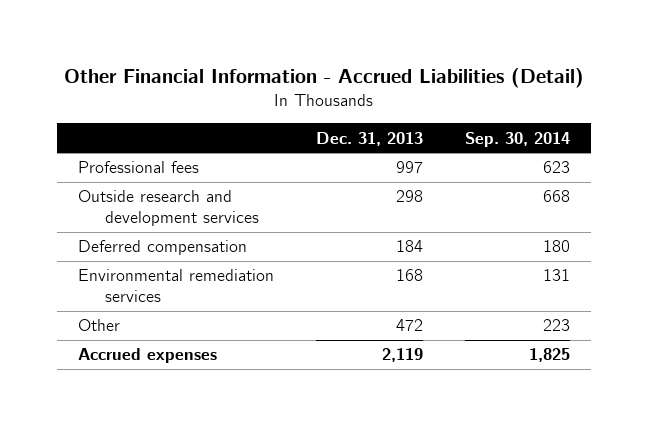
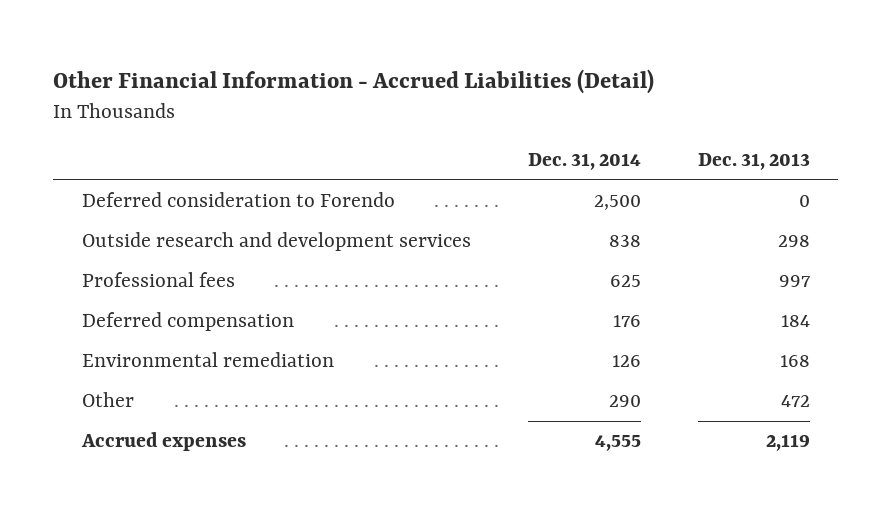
[465,131,571,147] Sep. 30, 2014 -> none
none -> [527,153,641,171] Dec. 31, 2014
none -> [81,192,395,208] Deferred consideration to Forendo
[77,161,199,174] Professional fees -> [81,272,235,288] Professional fees
[77,269,274,303] Environmental remediation services -> [81,352,334,368] Environmental remediation

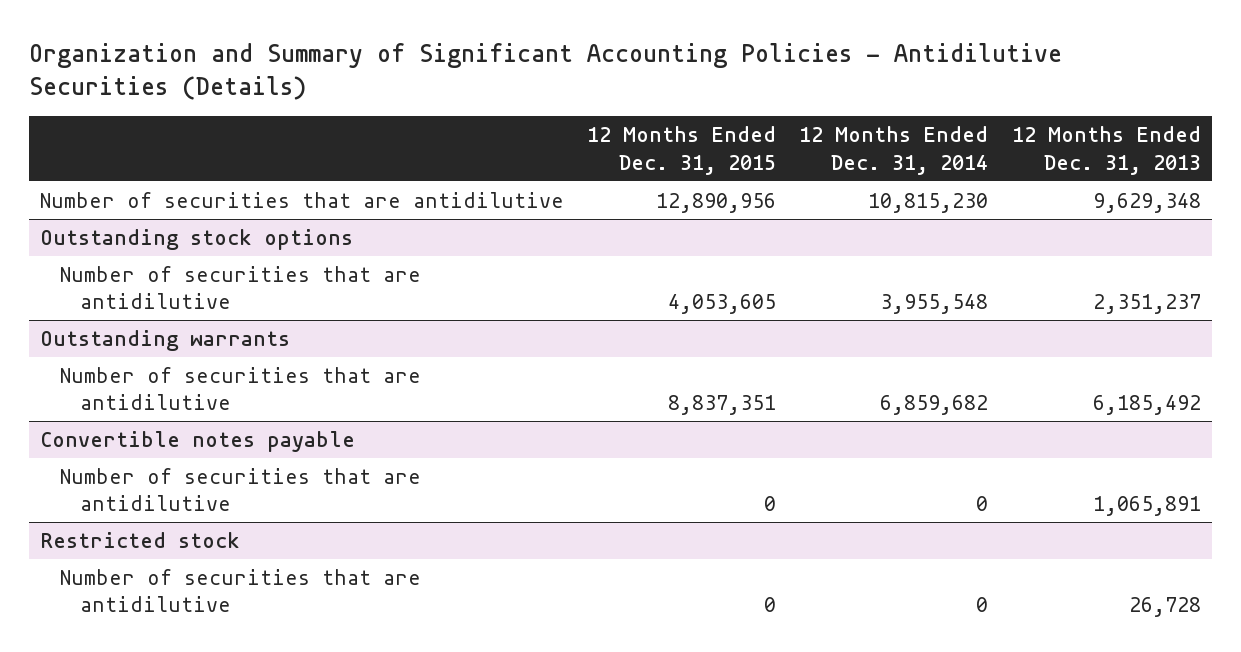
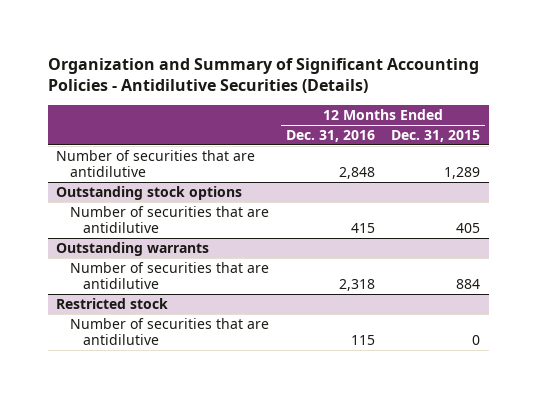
[799,126,989,175] 12 Months Ended Dec. 31, 2014 -> none
[1011,126,1201,175] 12 Months Ended Dec. 31, 2013 -> none
none -> [285,130,375,143] Dec. 31, 2016
[656,192,777,213] 12,890,956 -> [444,167,481,180] 1,289
[668,294,777,315] 4,053,605 -> [456,223,481,234] 405
[40,430,356,452] Convertible notes payable -> none
[60,467,422,512] Number of securities that are antidilutive -> none
[668,395,777,416] 8,837,351 -> [456,279,481,290] 884

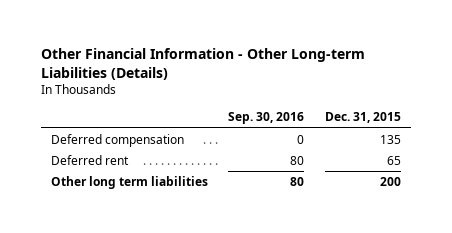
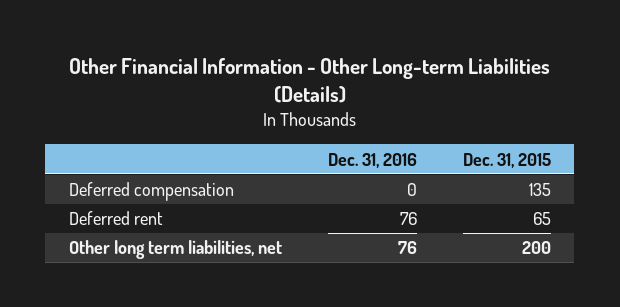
[228,112,305,125] Sep. 30, 2016 -> none
none -> [327,152,417,168] Dec. 31, 2016
[50,176,208,190] Other long term liabilities -> [68,240,282,260] Other long term liabilities, net

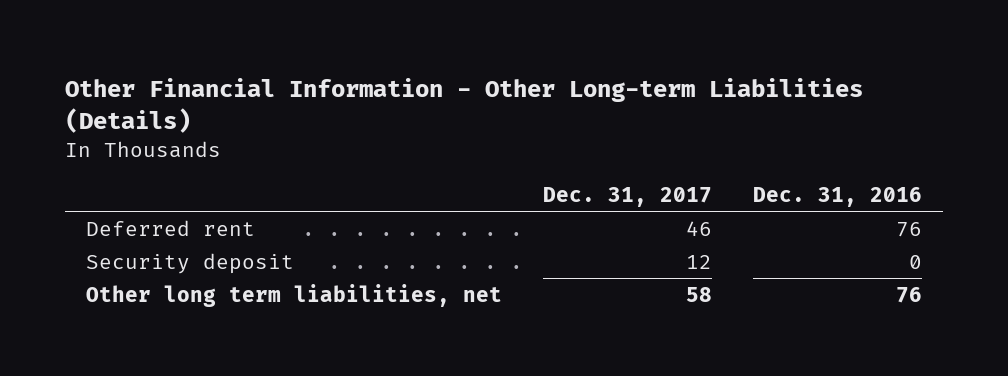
[463,152,552,168] Dec. 31, 2015 -> none
none -> [543,186,713,207] Dec. 31, 2017
[68,182,234,202] Deferred compensation -> none
none -> [86,252,295,274] Security deposit

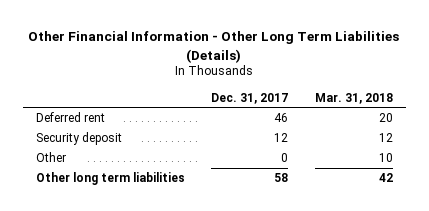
[65,78,864,134] Other Financial Information - Other Long-term Liabilities (Details) -> [28,31,400,63] Other Financial Information - Other Long Term Liabilities (Details)
[753,186,923,207] Dec. 31, 2016 -> none
none -> [314,92,393,104] Mar. 31, 2018
none -> [35,152,66,163] Other
[86,283,503,307] Other long term liabilities, net -> [35,172,185,186] Other long term liabilities

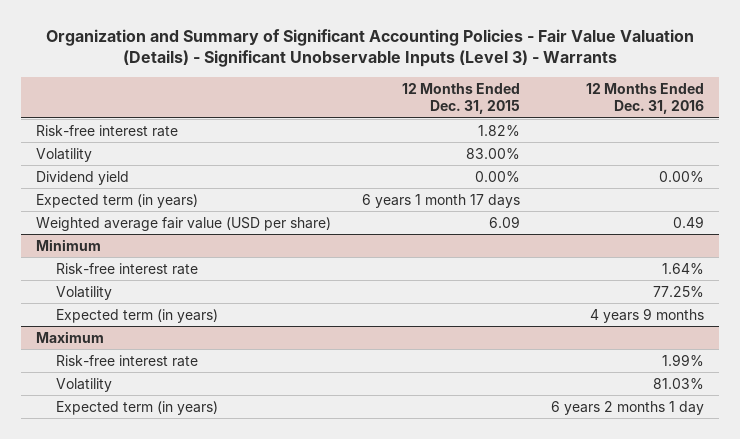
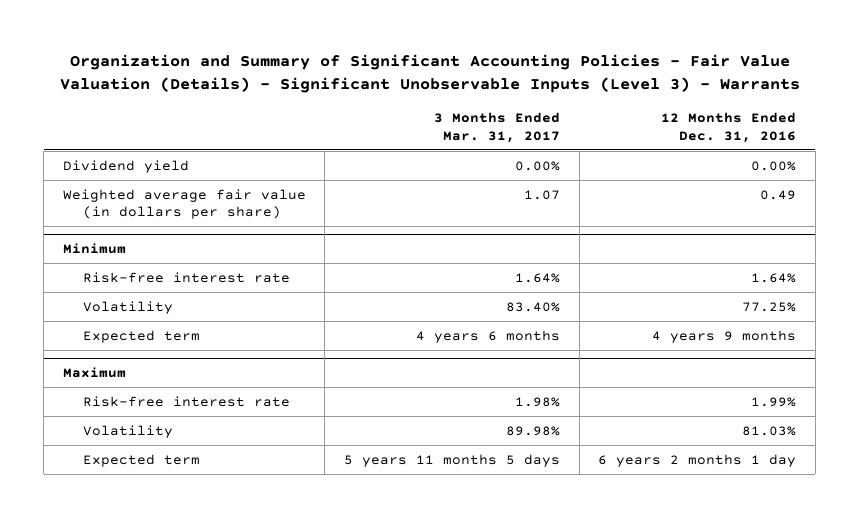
[401,82,520,115] 12 Months Ended Dec. 31, 2015 -> none
none -> [434,112,561,143] 3 Months Ended Mar. 31, 2017
[35,124,178,137] Risk-free interest rate -> none
[35,147,92,162] Volatility -> none
[35,193,198,208] Expected term (in years) -> none
[35,216,331,231] Weighted average fair value (USD per share) -> [62,188,306,219] Weighted average fair value (in dollars per share)
[56,308,219,323] Expected term (in years) -> [83,329,201,343] Expected term
[56,400,219,415] Expected term (in years) -> [83,453,201,467] Expected term

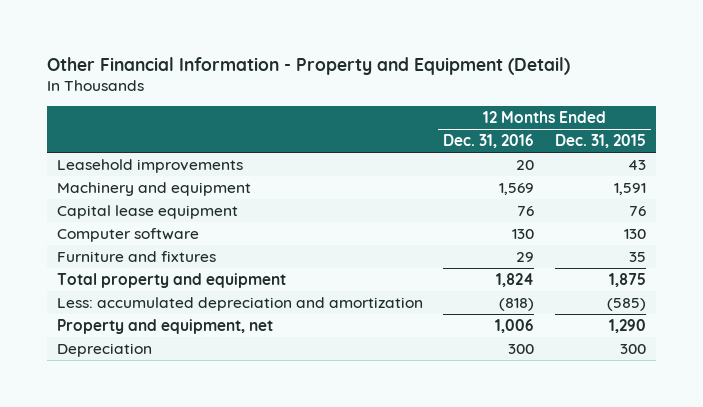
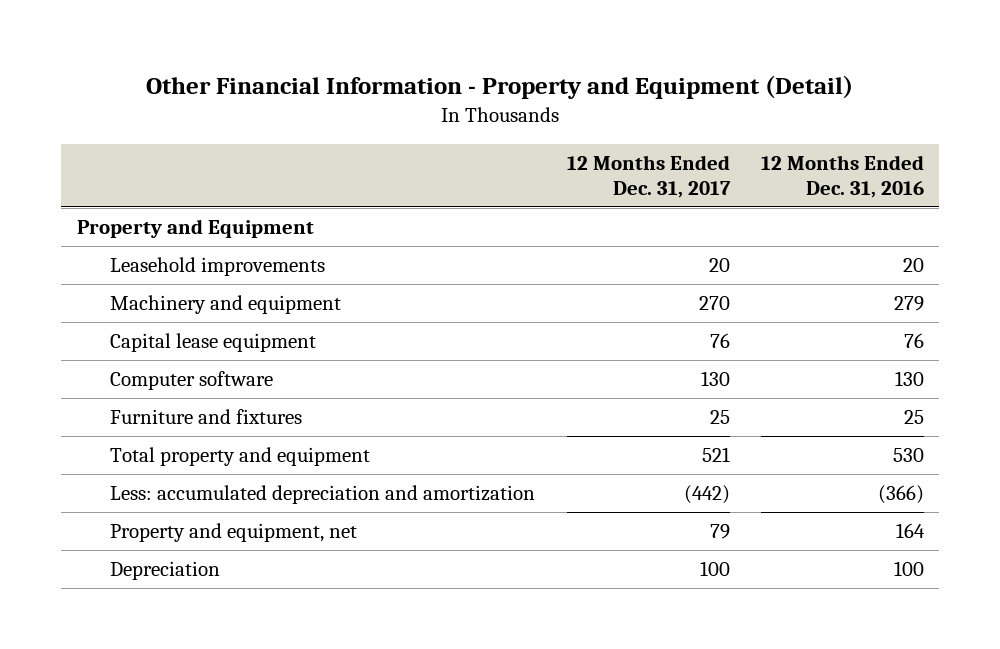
[554,134,646,149] Dec. 31, 2015 -> none
none -> [566,154,731,198] 12 Months Ended Dec. 31, 2017
none -> [76,219,314,239] Property and Equipment
[499,182,535,195] 1,569 -> [893,296,924,312] 279
[516,251,535,262] 29 -> [903,410,924,425] 25
[496,272,535,287] 1,824 -> [892,448,924,463] 530
[499,297,535,311] (818) -> [877,485,924,505] (366)
[495,318,535,333] 1,006 -> [895,523,925,539] 164
[508,343,535,354] 300 -> [893,561,924,577] 100

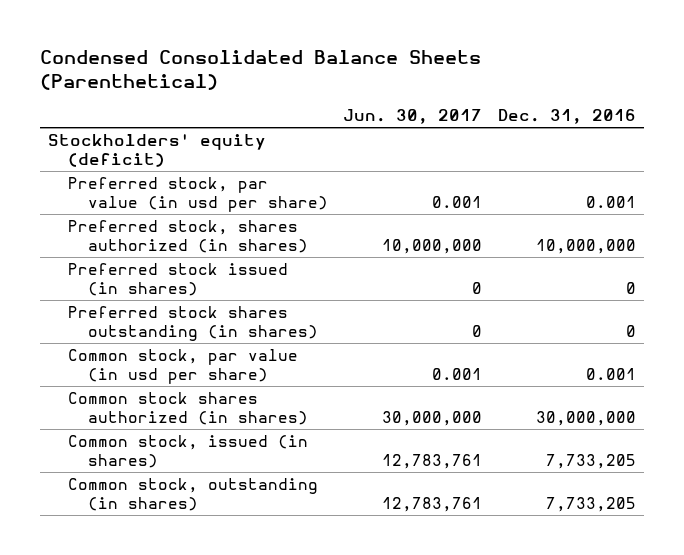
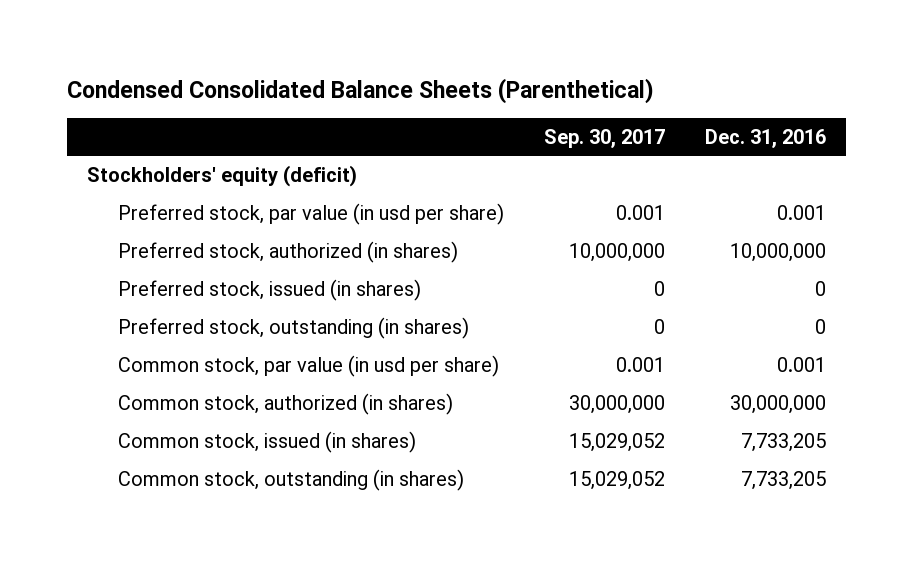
[343,109,483,125] Jun. 30, 2017 -> none
none -> [543,128,665,148] Sep. 30, 2017
[67,219,308,253] Preferred stock, shares authorized (in shares) -> [117,240,458,263] Preferred stock, authorized (in shares)
[67,262,288,296] Preferred stock issued (in shares) -> [117,278,421,301] Preferred stock, issued (in shares)
[67,305,318,341] Preferred stock shares outstanding (in shares) -> [117,316,469,339] Preferred stock, outstanding (in shares)
[67,391,308,425] Common stock shares authorized (in shares) -> [117,392,453,415] Common stock, authorized (in shares)

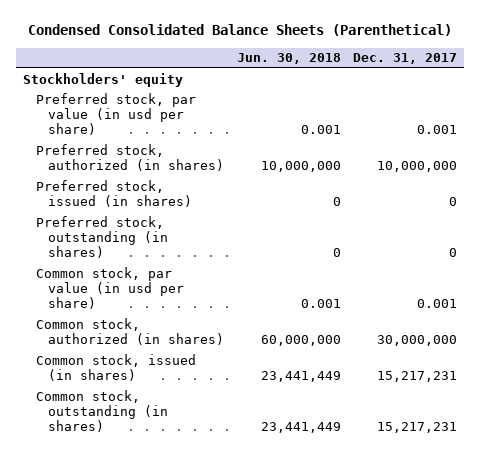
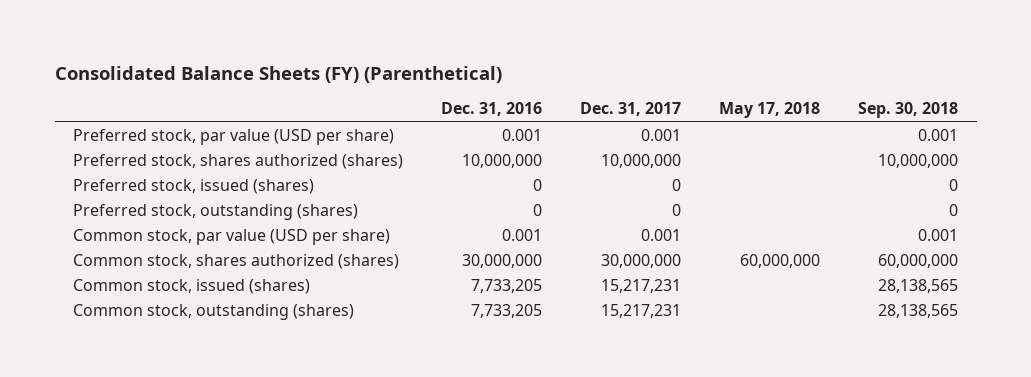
[28,24,453,37] Condensed Consolidated Balance Sheets (Parenthetical) -> [54,65,502,83] Consolidated Balance Sheets (FY) (Parenthetical)
[236,53,341,65] Jun. 30, 2018 -> none
none -> [441,102,543,117] Dec. 31, 2016
none -> [718,102,820,119] May 17, 2018
none -> [857,102,958,119] Sep. 30, 2018
[22,72,183,87] Stockholders' equity -> none
[35,92,196,136] Preferred stock, par value (in usd per share) -> [73,128,395,145] Preferred stock, par value (USD per share)
[35,143,225,172] Preferred stock, authorized (in shares) -> [73,153,404,169] Preferred stock, shares authorized (shares)
[35,179,193,208] Preferred stock, issued (in shares) -> [73,178,315,194] Preferred stock, issued (shares)
[35,215,169,259] Preferred stock, outstanding (in shares) -> [73,203,359,220] Preferred stock, outstanding (shares)
[35,266,185,310] Common stock, par value (in usd per share) -> [73,228,391,245] Common stock, par value (USD per share)
[35,317,225,346] Common stock, authorized (in shares) -> [73,253,400,269] Common stock, shares authorized (shares)
[35,353,196,382] Common stock, issued (in shares) -> [73,278,311,294] Common stock, issued (shares)
[35,389,169,433] Common stock, outstanding (in shares) -> [73,303,355,320] Common stock, outstanding (shares)

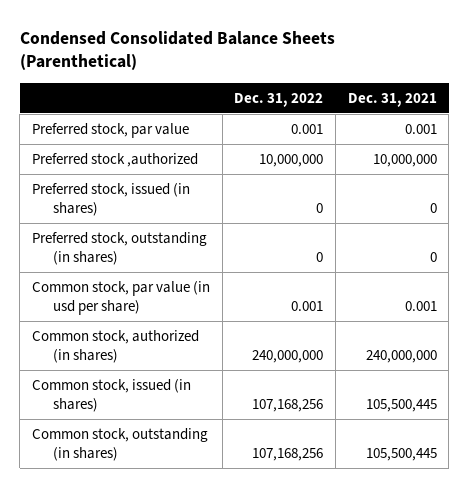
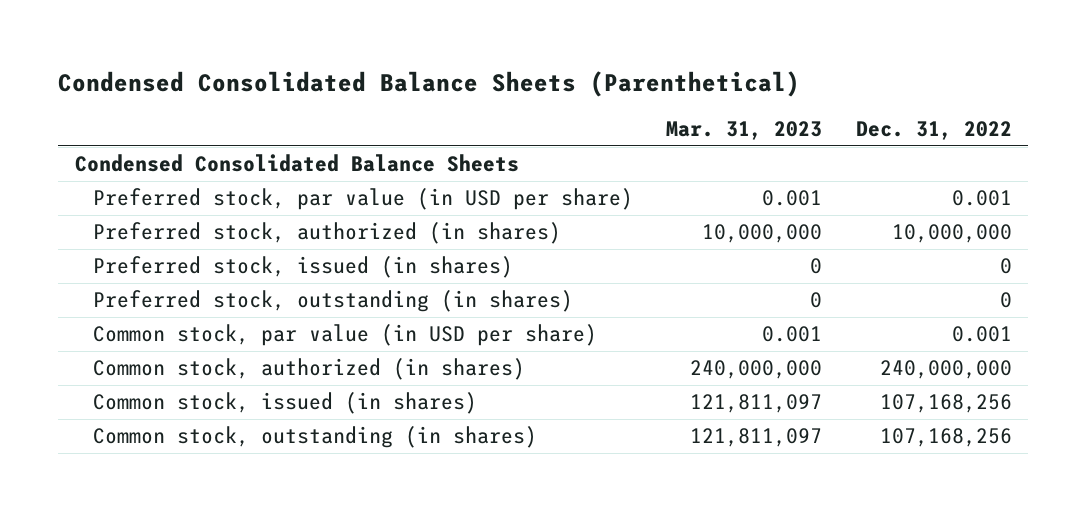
[347,92,437,107] Dec. 31, 2021 -> none
none -> [666,120,823,140] Mar. 31, 2023
none -> [74,154,519,173] Condensed Consolidated Balance Sheets
[32,123,190,139] Preferred stock, par value -> [93,188,634,211] Preferred stock, par value (in USD per share)
[32,153,199,168] Preferred stock ,authorized -> [93,222,562,245] Preferred stock, authorized (in shares)
[32,281,211,316] Common stock, par value (in usd per share) -> [93,324,598,347] Common stock, par value (in USD per share)

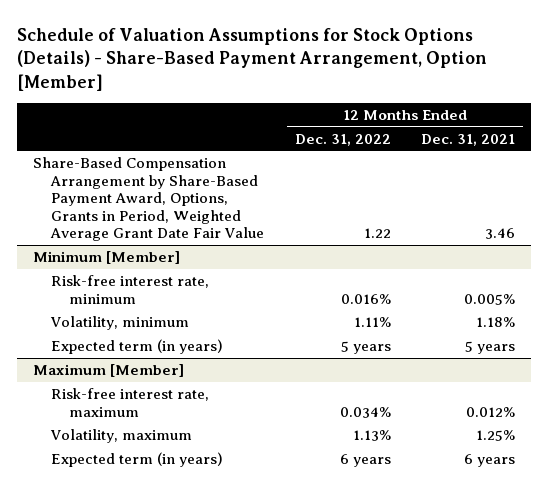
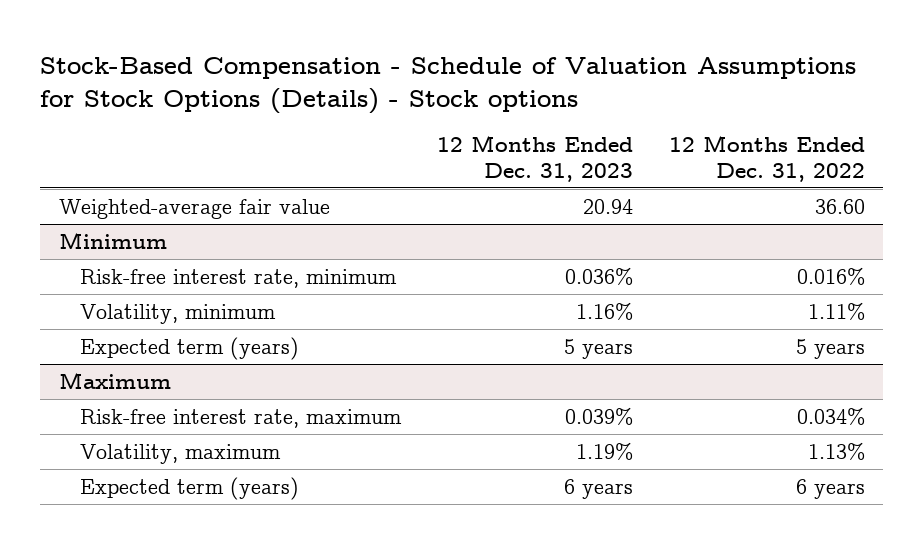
[17,27,488,91] Schedule of Valuation Assumptions for Stock Options (Details) - Share-Based Payment Arrangement, Option [Member] -> [40,56,857,114] Stock-Based Compensation - Schedule of Valuation Assumptions for Stock Options (Details) - Stock options
[421,133,516,146] Dec. 31, 2021 -> none
none -> [437,135,634,182] 12 Months Ended Dec. 31, 2023
[32,157,264,242] Share-Based Compensation Arrangement by Share-Based Payment Award, Options, Grants in Period, Weighted Average Grant Date Fair Value -> [58,198,330,219] Weighted-average fair value
[363,228,391,239] 1.22 -> [815,198,866,214] 36.60
[32,251,180,265] Minimum [Member] -> [58,231,167,249] Minimum
[50,339,223,355] Expected term (in years) -> [80,336,300,360] Expected term (years)
[32,364,184,378] Maximum [Member] -> [58,371,171,389] Maximum
[50,452,223,468] Expected term (in years) -> [80,476,300,500] Expected term (years)

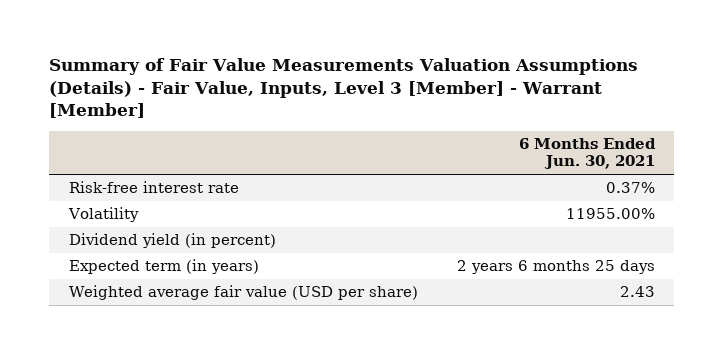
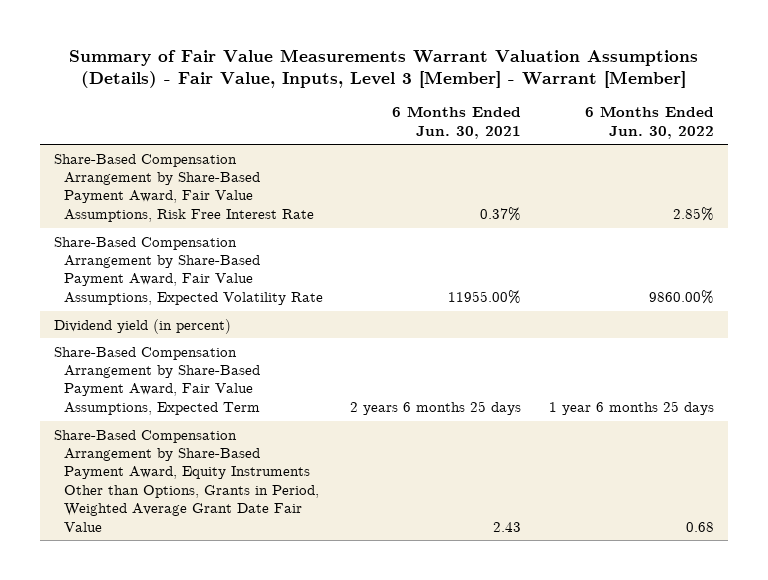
[48,58,638,119] Summary of Fair Value Measurements Valuation Assumptions (Details) - Fair Value, Inputs, Level 3 [Member] - Warrant [Member] -> [68,49,698,89] Summary of Fair Value Measurements Warrant Valuation Assumptions (Details) - Fair Value, Inputs, Level 3 [Member] - Warrant [Member]
none -> [584,106,714,139] 6 Months Ended Jun. 30, 2022
[68,181,239,194] Risk-free interest rate -> [53,153,314,222] Share-Based Compensation Arrangement by Share-Based Payment Award, Fair Value Assumptions, Risk Free Interest Rate
[67,207,139,223] Volatility -> [53,236,323,305] Share-Based Compensation Arrangement by Share-Based Payment Award, Fair Value Assumptions, Expected Volatility Rate
[68,259,259,275] Expected term (in years) -> [53,346,260,415] Share-Based Compensation Arrangement by Share-Based Payment Award, Fair Value Assumptions, Expected Term
[68,285,418,301] Weighted average fair value (USD per share) -> [53,429,319,532] Share-Based Compensation Arrangement by Share-Based Payment Award, Equity Instruments Other than Options, Grants in Period, Weighted Average Grant Date Fair Value

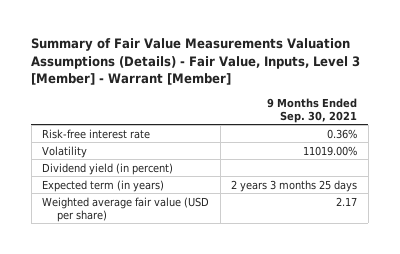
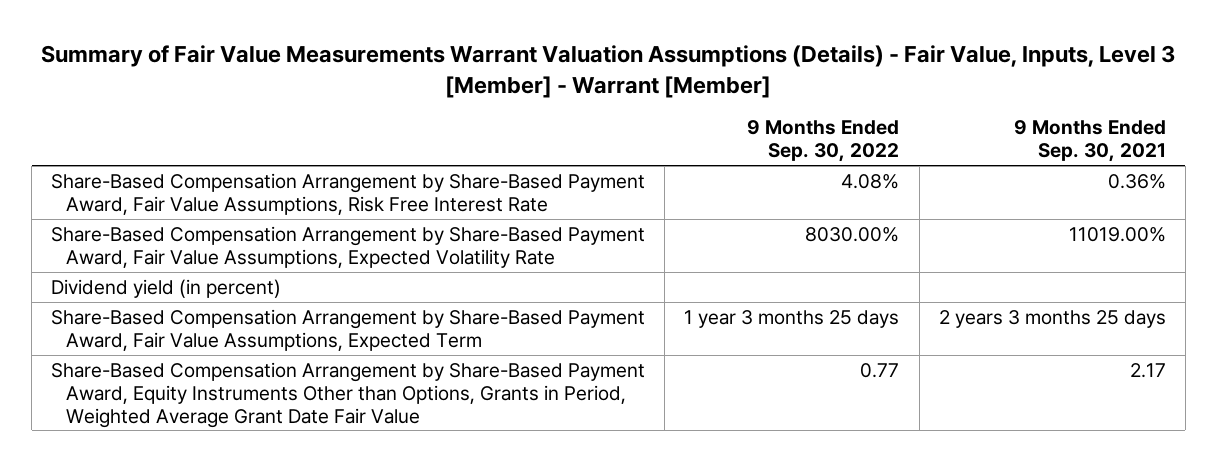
[31,38,361,85] Summary of Fair Value Measurements Valuation Assumptions (Details) - Fair Value, Inputs, Level 3 [Member] - Warrant [Member] -> [41,45,1176,98] Summary of Fair Value Measurements Warrant Valuation Assumptions (Details) - Fair Value, Inputs, Level 3 [Member] - Warrant [Member]
none -> [747,120,900,163] 9 Months Ended Sep. 30, 2022
[42,128,151,139] Risk-free interest rate -> [51,172,646,215] Share-Based Compensation Arrangement by Share-Based Payment Award, Fair Value Assumptions, Risk Free Interest Rate
[42,145,88,158] Volatility -> [51,225,646,268] Share-Based Compensation Arrangement by Share-Based Payment Award, Fair Value Assumptions, Expected Volatility Rate
[42,179,165,192] Expected term (in years) -> [51,308,646,351] Share-Based Compensation Arrangement by Share-Based Payment Award, Fair Value Assumptions, Expected Term
[42,196,210,222] Weighted average fair value (USD per share) -> [51,361,646,428] Share-Based Compensation Arrangement by Share-Based Payment Award, Equity Instruments Other than Options, Grants in Period, Weighted Average Grant Date Fair Value

